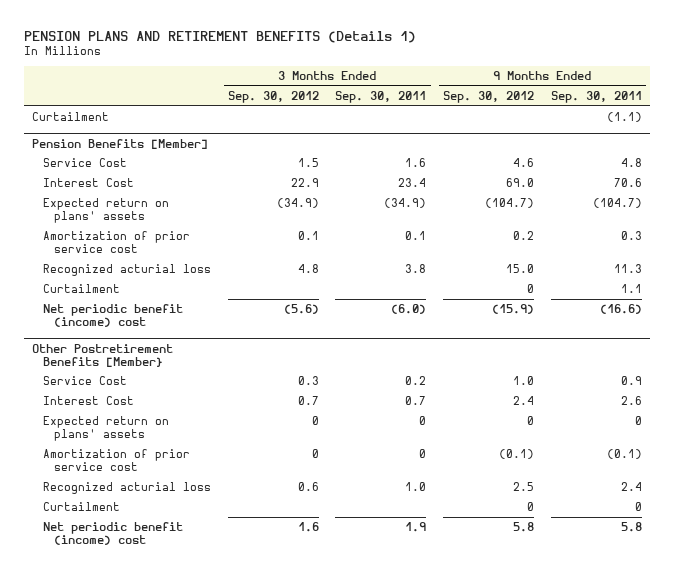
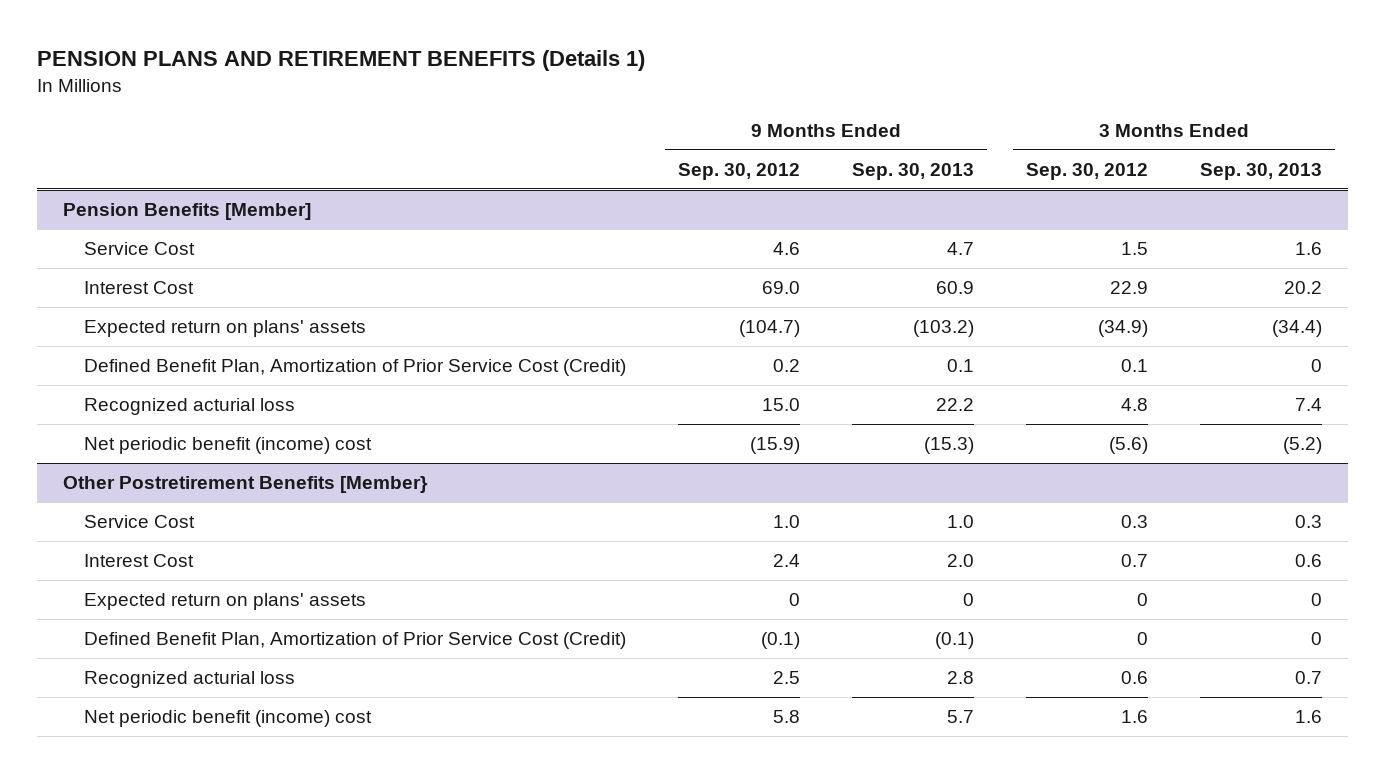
[335,90,427,103] Sep. 30, 2011 -> none
[550,90,642,103] Sep. 30, 2011 -> none
none -> [852,162,975,180] Sep. 30, 2013
none -> [1200,162,1323,180] Sep. 30, 2013
[32,111,110,121] Curtailment -> none
[43,230,191,254] Amortization of prior service cost -> [83,359,626,377] Defined Benefit Plan, Amortization of Prior Service Cost (Credit)
[43,283,121,293] Curtailment -> none
[43,448,191,472] Amortization of prior service cost -> [83,632,626,650] Defined Benefit Plan, Amortization of Prior Service Cost (Credit)
[43,501,121,511] Curtailment -> none

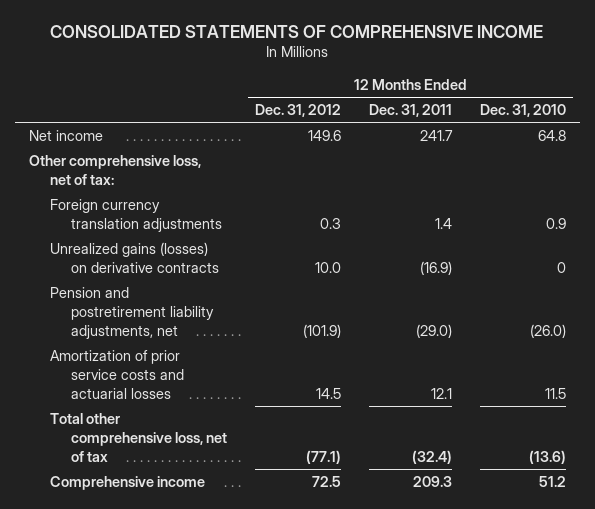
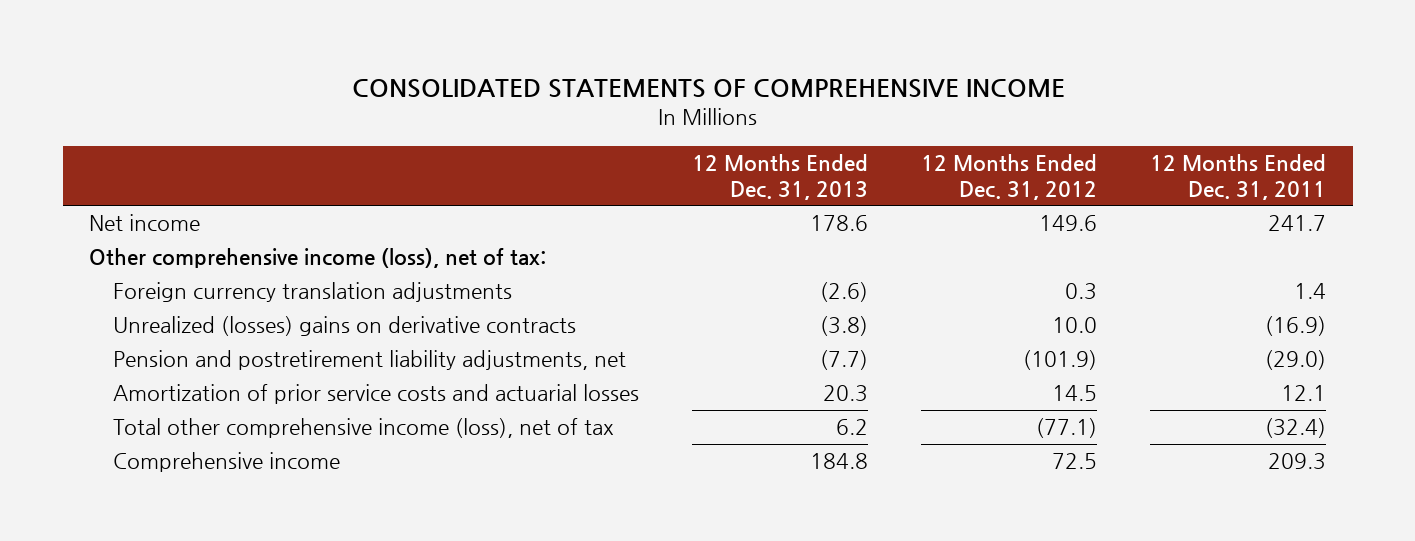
[480,104,567,118] Dec. 31, 2010 -> none
none -> [692,153,869,201] 12 Months Ended Dec. 31, 2013
[28,154,201,185] Other comprehensive loss, net of tax: -> [89,248,547,269] Other comprehensive income (loss), net of tax:
[49,241,220,273] Unrealized gains (losses) on derivative contracts -> [113,316,577,337] Unrealized (losses) gains on derivative contracts
[49,412,228,462] Total other comprehensive loss, net of tax -> [113,418,615,439] Total other comprehensive income (loss), net of tax

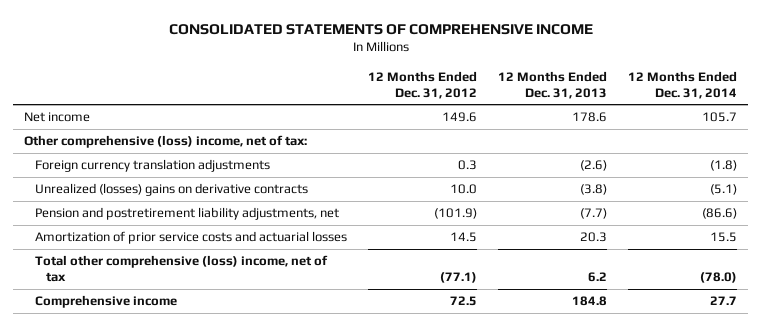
[1150,153,1327,201] 12 Months Ended Dec. 31, 2011 -> none
none -> [628,70,738,99] 12 Months Ended Dec. 31, 2014
[89,248,547,269] Other comprehensive income (loss), net of tax: -> [24,135,308,149] Other comprehensive (loss) income, net of tax:
[113,418,615,439] Total other comprehensive income (loss), net of tax -> [34,255,328,283] Total other comprehensive (loss) income, net of tax

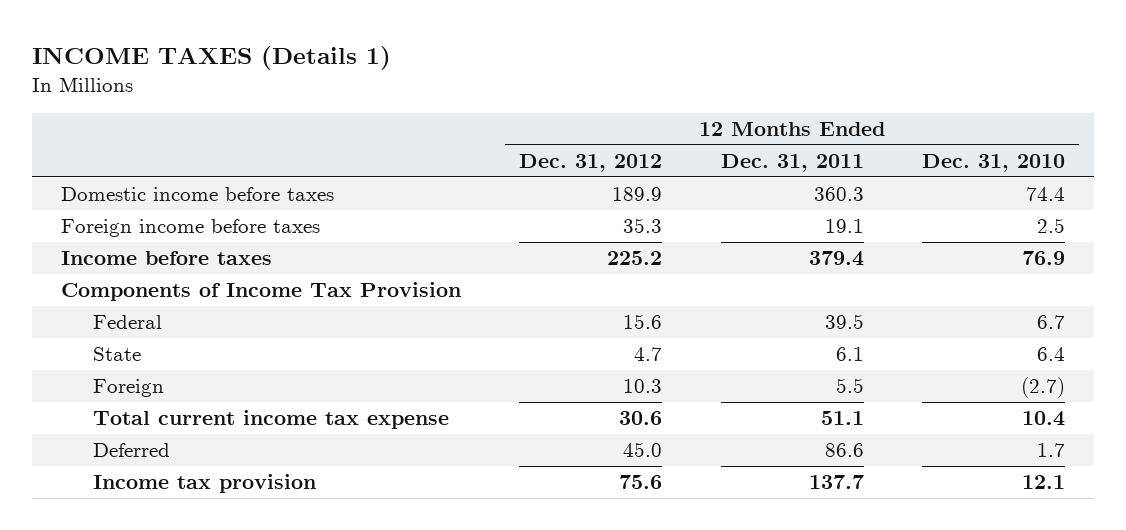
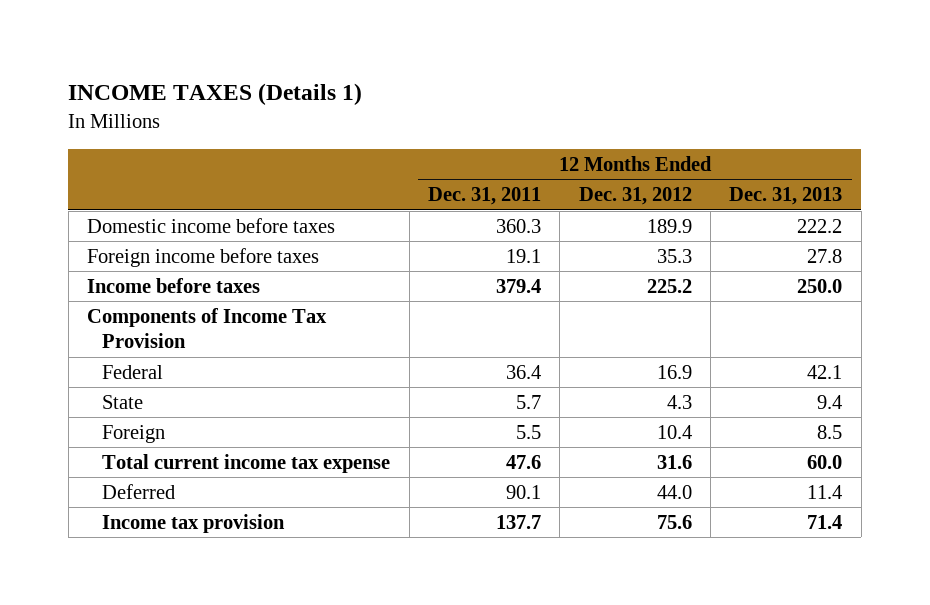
[921,153,1065,172] Dec. 31, 2010 -> none
none -> [729,187,843,206] Dec. 31, 2013
[623,314,663,330] 15.6 -> [656,364,692,379] 16.9
[824,314,864,330] 39.5 -> [505,364,541,379] 36.4
[634,347,663,362] 4.7 -> [666,394,692,409] 4.3
[835,347,864,362] 6.1 -> [515,394,541,409] 5.7
[623,379,663,394] 10.3 -> [656,424,692,439] 10.4
[619,411,663,426] 30.6 -> [656,454,692,469] 31.6
[820,411,864,426] 51.1 -> [505,454,541,469] 47.6
[623,442,663,458] 45.0 -> [656,484,692,499] 44.0
[824,443,864,458] 86.6 -> [505,484,541,499] 90.1

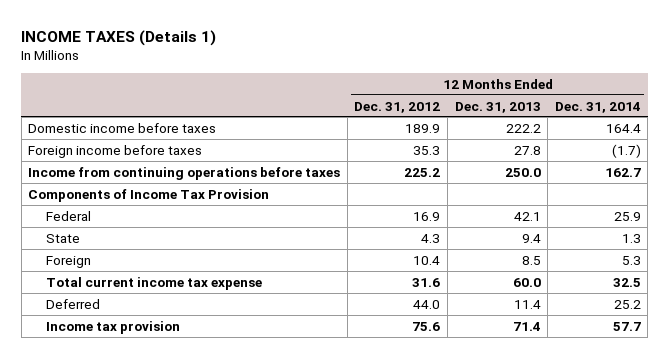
[427,187,541,206] Dec. 31, 2011 -> none
none -> [554,101,641,113] Dec. 31, 2014
[87,277,261,293] Income before taxes -> [28,166,341,180] Income from continuing operations before taxes

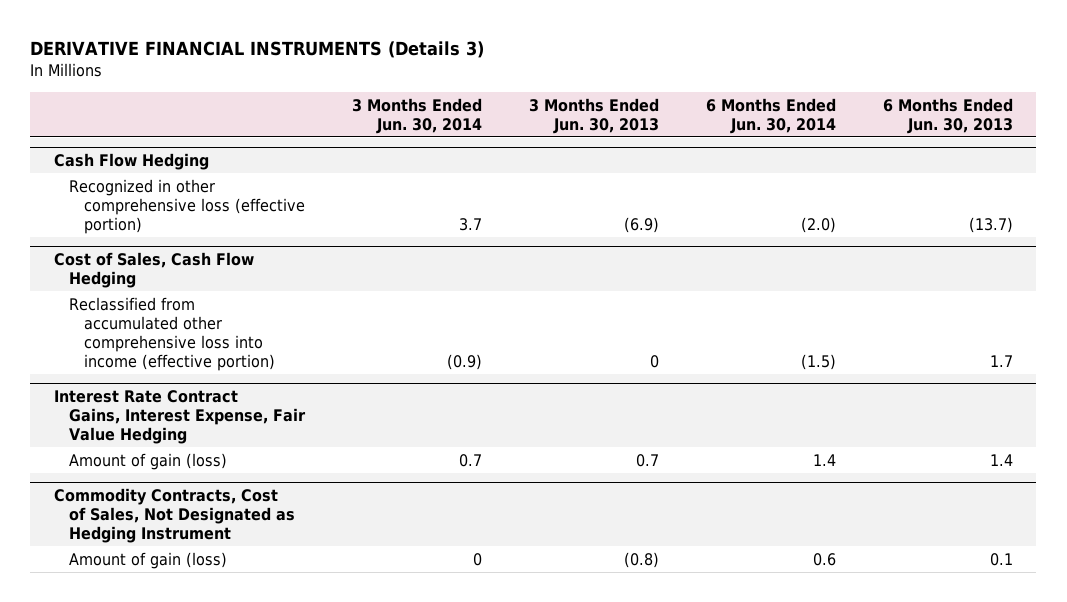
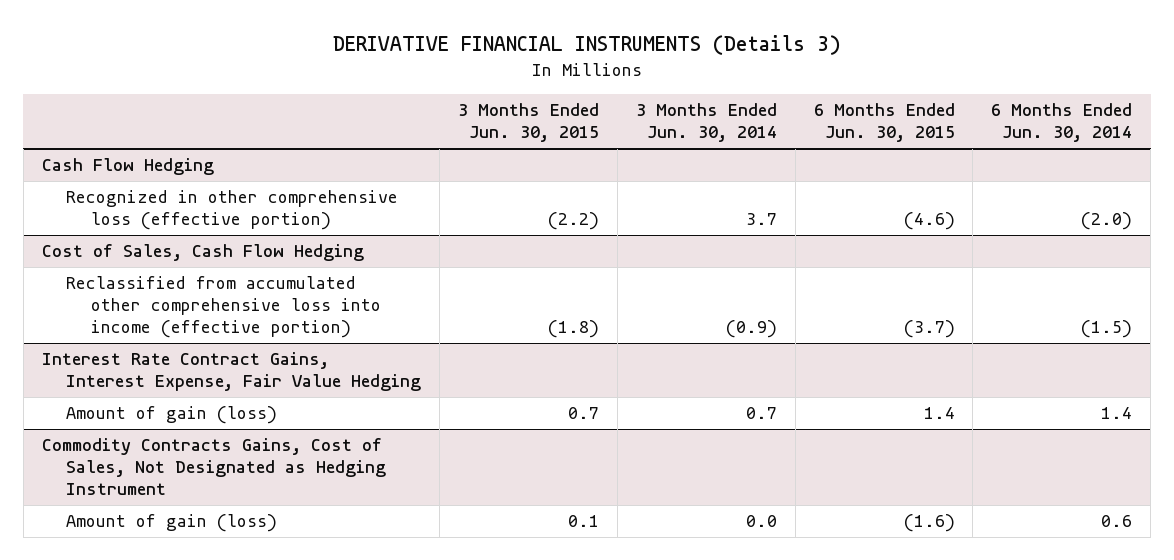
[528,97,659,134] 3 Months Ended Jun. 30, 2013 -> none
[882,97,1013,134] 6 Months Ended Jun. 30, 2013 -> none
none -> [458,103,600,143] 3 Months Ended Jun. 30, 2015
none -> [813,103,955,143] 6 Months Ended Jun. 30, 2015
[53,488,295,544] Commodity Contracts, Cost of Sales, Not Designated as Hedging Instrument -> [41,438,387,496] Commodity Contracts Gains, Cost of Sales, Not Designated as Hedging Instrument
[472,552,482,566] 0 -> [745,515,777,528] 0.0

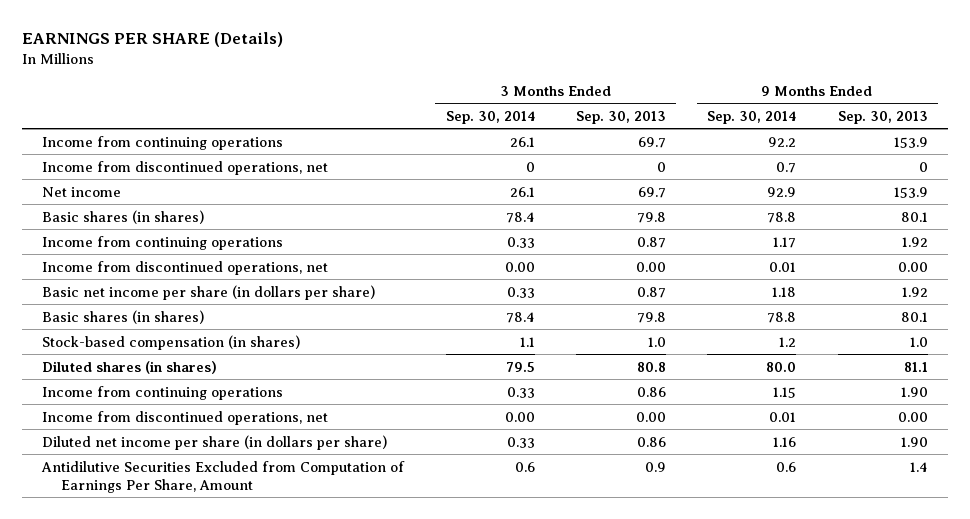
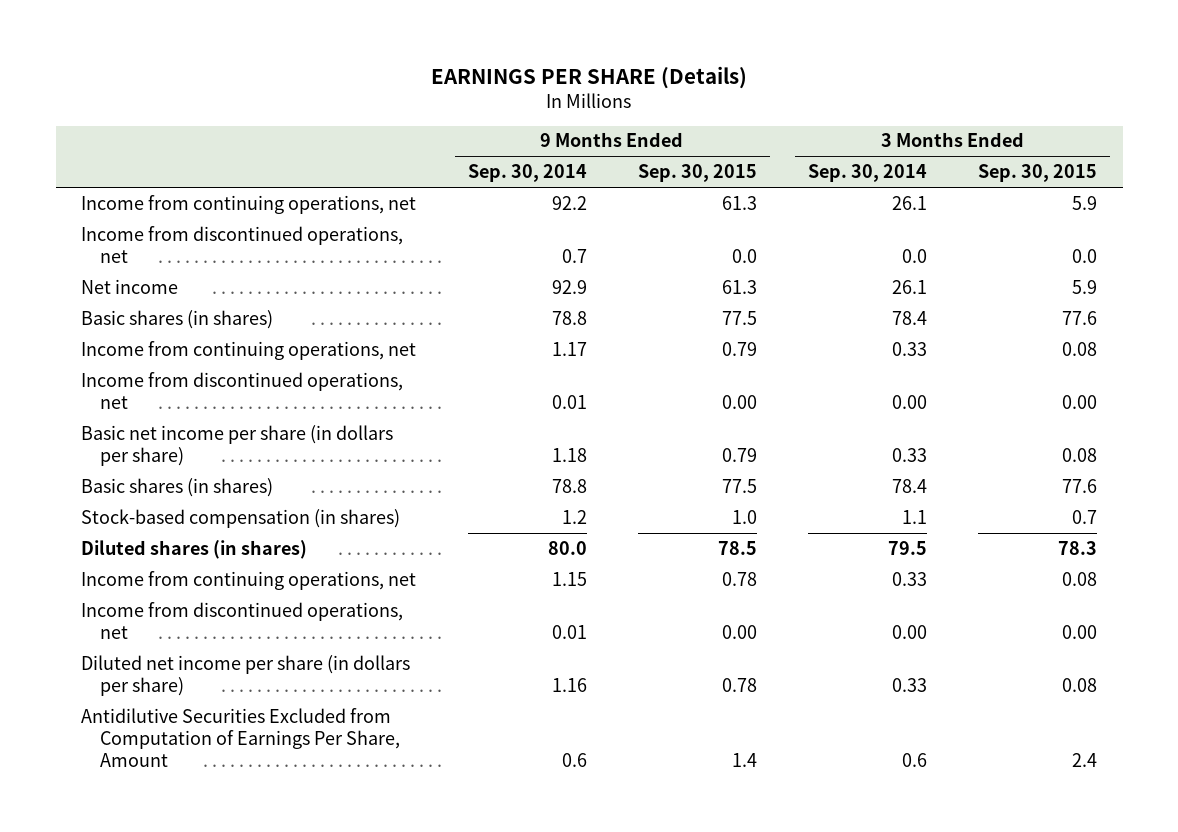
[575,110,666,124] Sep. 30, 2013 -> none
[837,110,928,124] Sep. 30, 2013 -> none
none -> [637,164,757,183] Sep. 30, 2015
none -> [978,164,1098,183] Sep. 30, 2015
[42,135,284,150] Income from continuing operations -> [81,194,417,214] Income from continuing operations, net
[525,161,535,172] 0 -> [901,248,927,263] 0.0
[42,235,284,250] Income from continuing operations -> [81,340,417,360] Income from continuing operations, net
[42,385,284,400] Income from continuing operations -> [81,570,417,590] Income from continuing operations, net

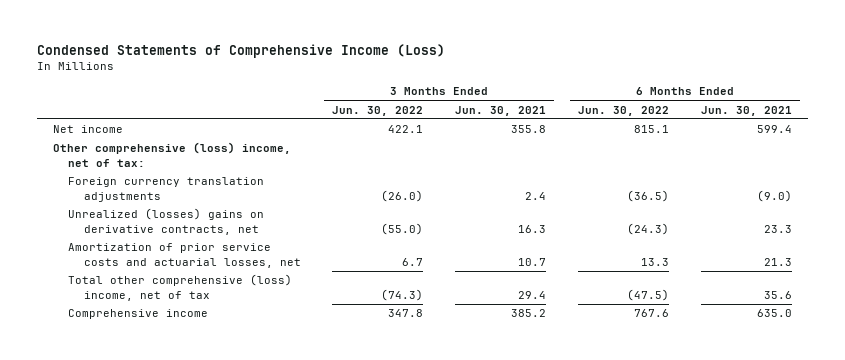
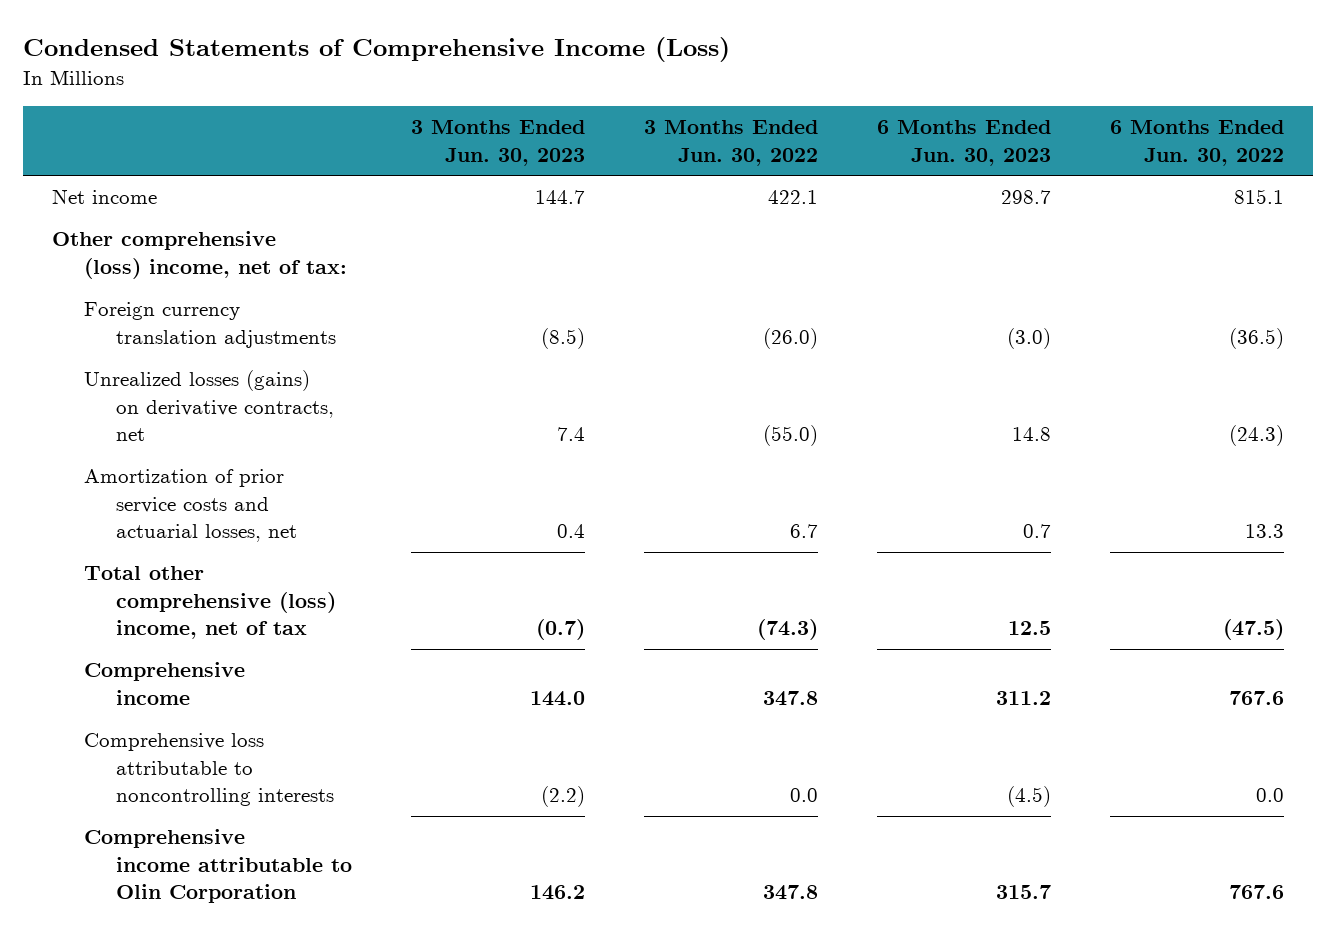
[455,105,547,116] Jun. 30, 2021 -> none
[700,105,792,116] Jun. 30, 2021 -> none
none -> [410,120,585,166] 3 Months Ended Jun. 30, 2023
none -> [876,120,1051,166] 6 Months Ended Jun. 30, 2023
[68,208,265,235] Unrealized (losses) gains on derivative contracts, net -> [84,370,334,442] Unrealized losses (gains) on derivative contracts, net
none -> [84,733,334,807] Comprehensive loss attributable to noncontrolling interests
none -> [84,829,352,904] Comprehensive income attributable to Olin Corporation

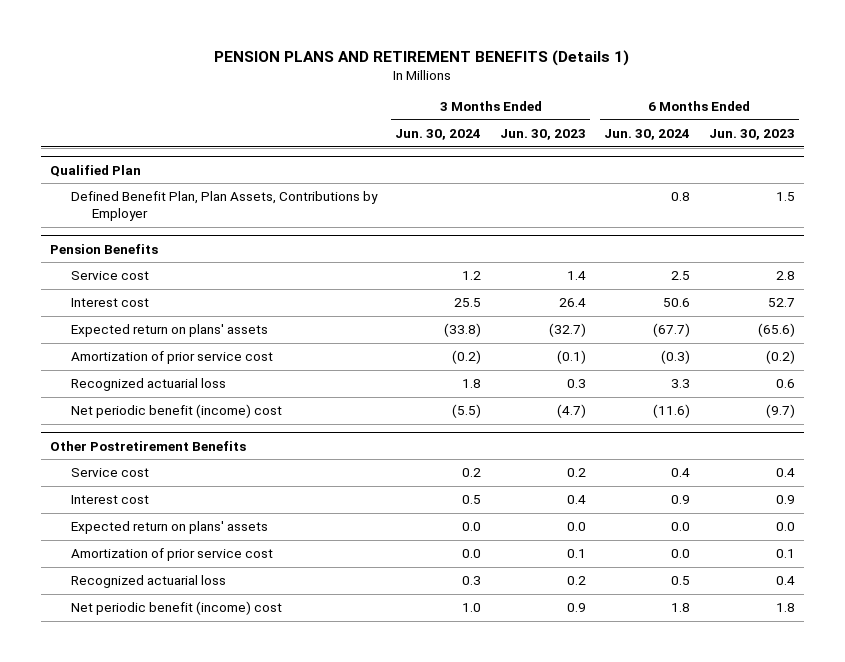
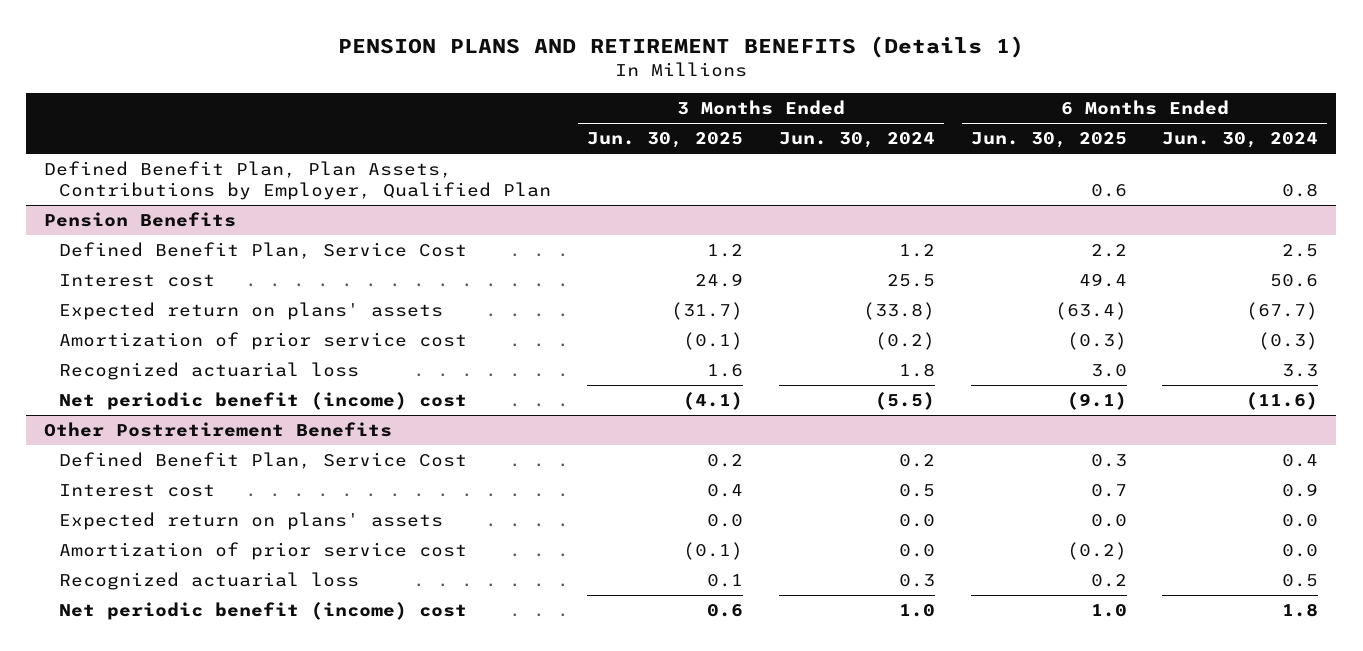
[499,129,586,141] Jun. 30, 2023 -> none
[708,129,795,141] Jun. 30, 2023 -> none
none -> [587,132,744,149] Jun. 30, 2025
none -> [970,132,1127,149] Jun. 30, 2025
[50,164,142,177] Qualified Plan -> none
[70,191,378,222] Defined Benefit Plan, Plan Assets, Contributions by Employer -> [44,160,552,201] Defined Benefit Plan, Plan Assets, Contributions by Employer, Qualified Plan
[70,271,149,281] Service cost -> [59,241,468,259] Defined Benefit Plan, Service Cost
[70,468,149,478] Service cost -> [59,451,468,469] Defined Benefit Plan, Service Cost

